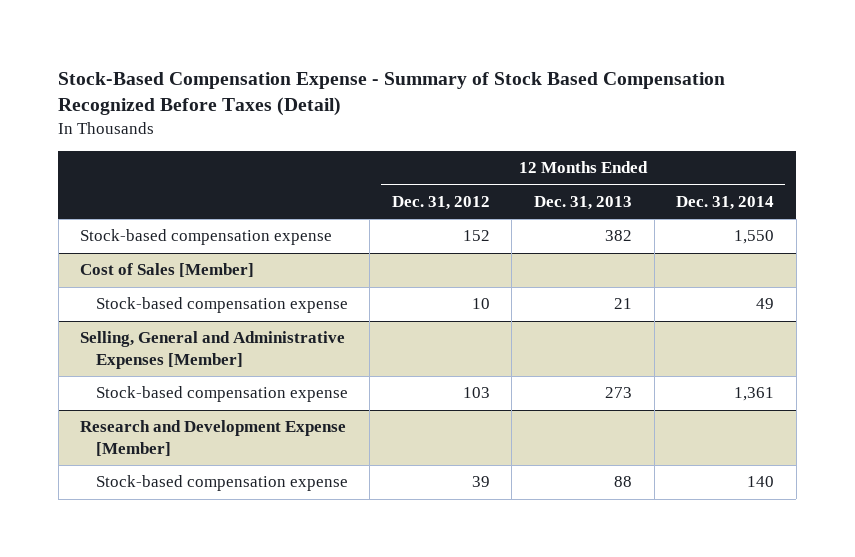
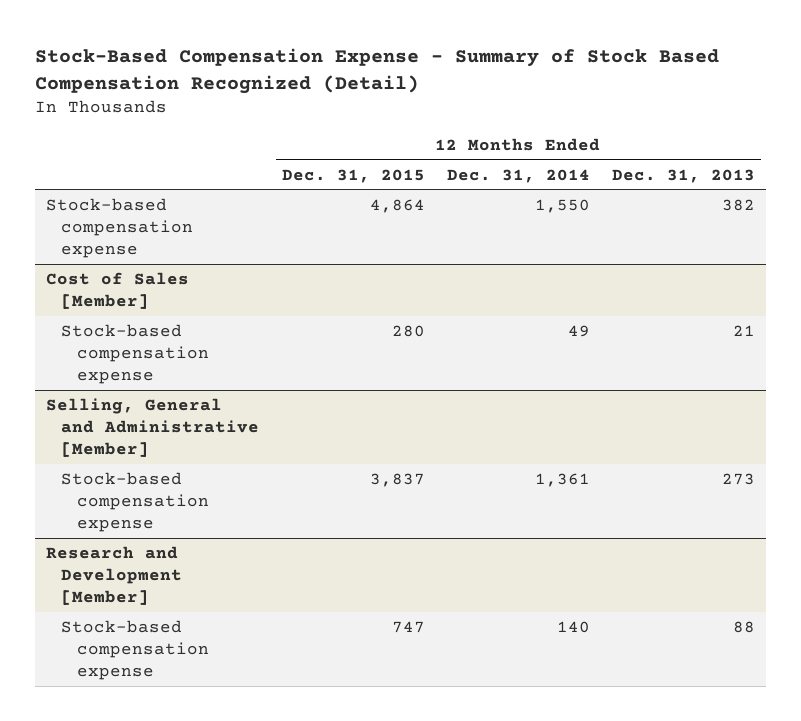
[58,71,726,116] Stock-Based Compensation Expense - Summary of Stock Based Compensation Recognized Before Taxes (Detail) -> [34,47,719,94] Stock-Based Compensation Expense - Summary of Stock Based Compensation Recognized (Detail)
[391,195,490,210] Dec. 31, 2012 -> none
none -> [281,168,425,183] Dec. 31, 2015
[80,331,346,369] Selling, General and Administrative Expenses [Member] -> [45,397,260,458] Selling, General and Administrative [Member]
[80,420,347,456] Research and Development Expense [Member] -> [45,545,183,606] Research and Development [Member]

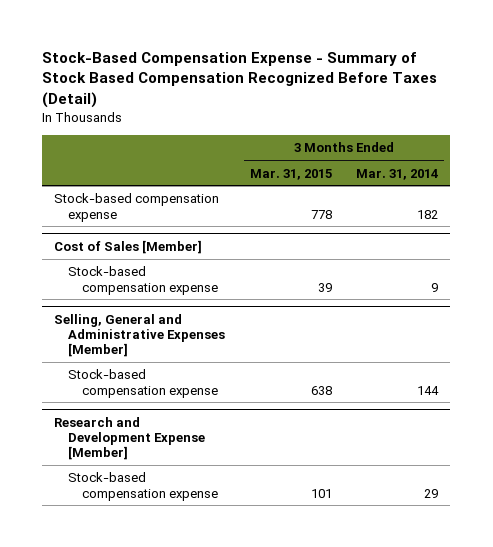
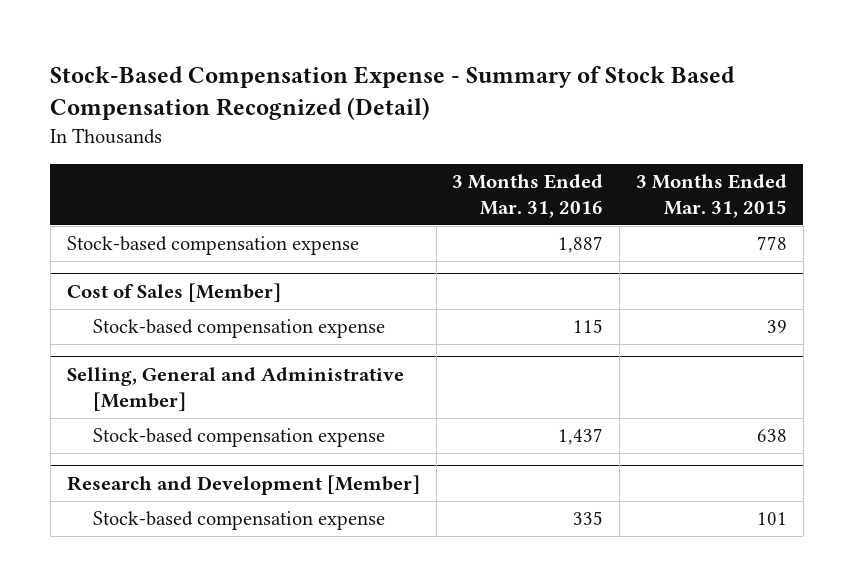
[42,51,438,109] Stock-Based Compensation Expense - Summary of Stock Based Compensation Recognized Before Taxes (Detail) -> [50,65,736,120] Stock-Based Compensation Expense - Summary of Stock Based Compensation Recognized (Detail)
[356,168,439,180] Mar. 31, 2014 -> none
none -> [452,173,604,218] 3 Months Ended Mar. 31, 2016
[54,313,226,358] Selling, General and Administrative Expenses [Member] -> [66,367,404,411] Selling, General and Administrative [Member]
[54,416,206,461] Research and Development Expense [Member] -> [66,475,420,496] Research and Development [Member]

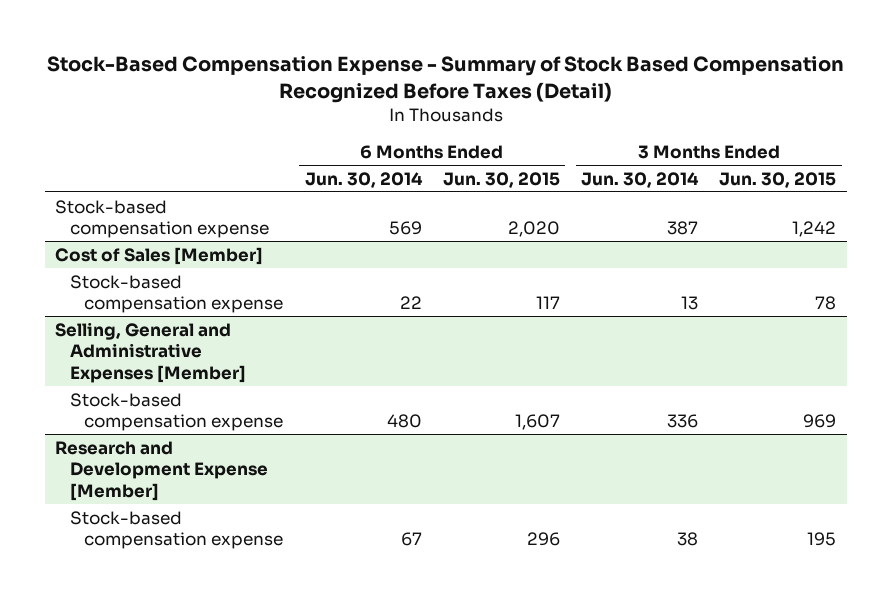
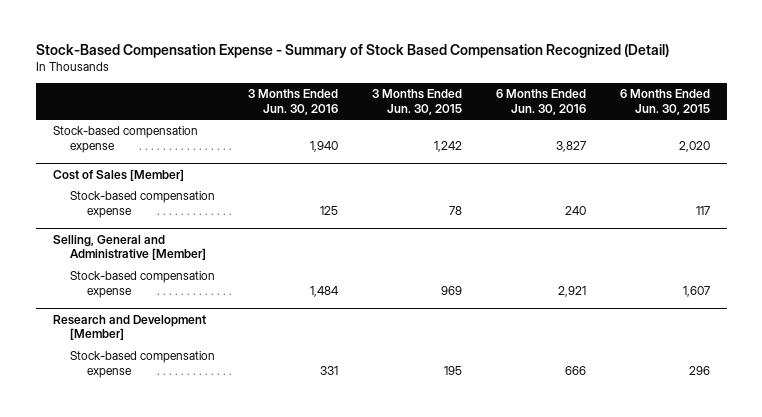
[46,56,844,104] Stock-Based Compensation Expense - Summary of Stock Based Compensation Recognized Before Taxes (Detail) -> [35,43,669,58] Stock-Based Compensation Expense - Summary of Stock Based Compensation Recognized (Detail)
[304,171,423,188] Jun. 30, 2014 -> none
[581,171,700,188] Jun. 30, 2014 -> none
none -> [248,89,339,115] 3 Months Ended Jun. 30, 2016
none -> [495,89,586,115] 6 Months Ended Jun. 30, 2016
[55,321,246,383] Selling, General and Administrative Expenses [Member] -> [52,234,206,260] Selling, General and Administrative [Member]
[55,440,268,501] Research and Development Expense [Member] -> [52,314,206,340] Research and Development [Member]

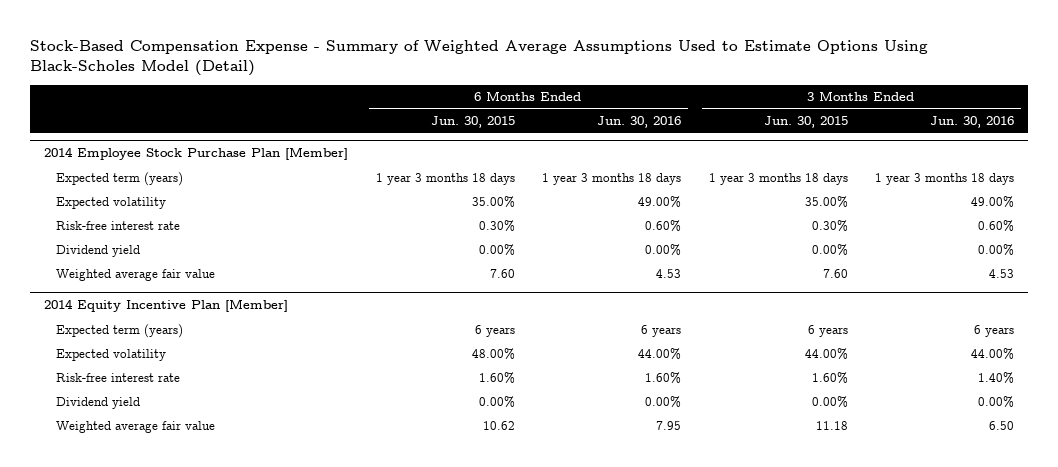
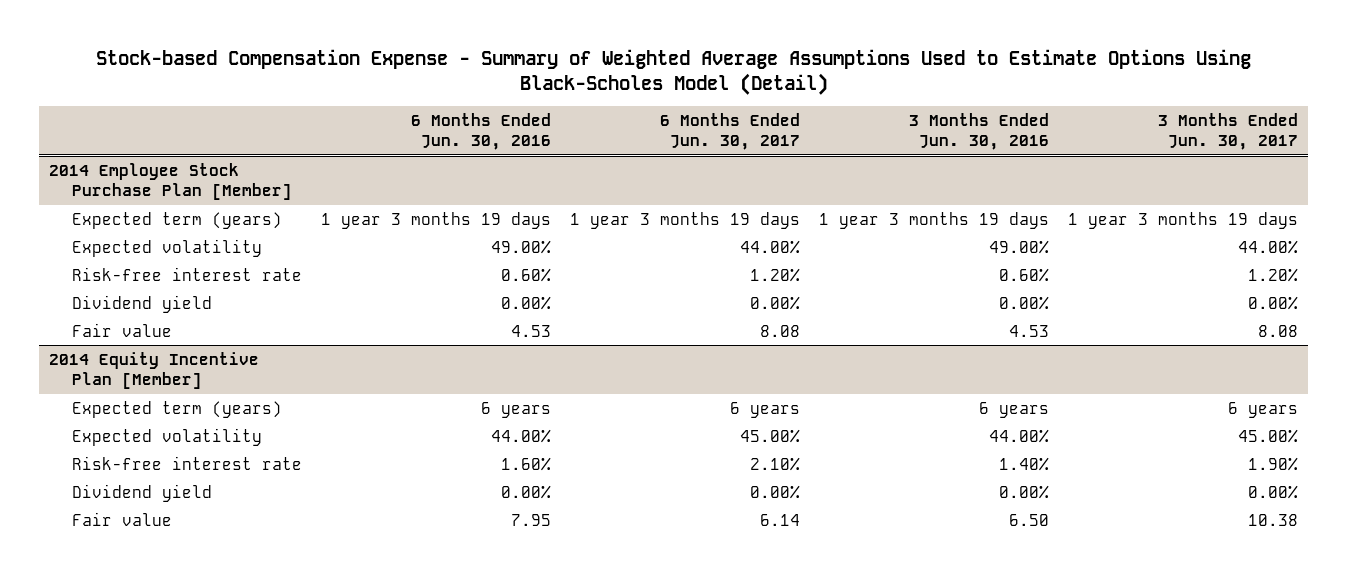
[30,39,929,77] Stock-Based Compensation Expense - Summary of Weighted Average Assumptions Used to Estimate Options Using Black-Scholes Model (Detail) -> [95,48,1251,95] Stock-based Compensation Expense - Summary of Weighted Average Assumptions Used to Estimate Options Using Black-Scholes Model (Detail)
[430,115,515,128] Jun. 30, 2015 -> none
[763,115,848,128] Jun. 30, 2015 -> none
none -> [660,112,801,151] 6 Months Ended Jun. 30, 2017
none -> [1158,112,1299,151] 3 Months Ended Jun. 30, 2017
[542,172,682,185] 1 year 3 months 18 days -> [321,211,552,229] 1 year 3 months 19 days
[875,172,1015,185] 1 year 3 months 18 days -> [819,211,1050,229] 1 year 3 months 19 days
[55,268,215,281] Weighted average fair value -> [72,322,173,337] Fair value
[55,420,215,433] Weighted average fair value -> [72,511,173,526] Fair value

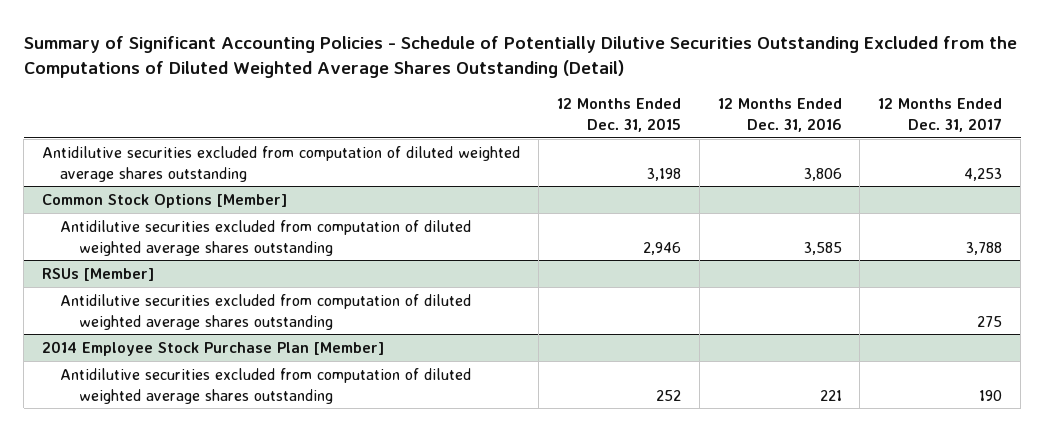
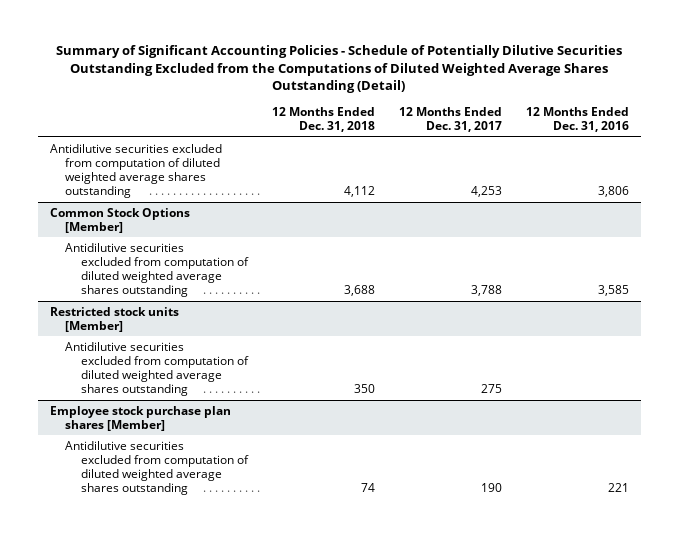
[556,98,681,132] 12 Months Ended Dec. 31, 2015 -> none
none -> [271,107,375,133] 12 Months Ended Dec. 31, 2018
[41,267,154,281] RSUs [Member] -> [49,306,179,332] Restricted stock units [Member]
[41,340,384,356] 2014 Employee Stock Purchase Plan [Member] -> [49,405,231,431] Employee stock purchase plan shares [Member]

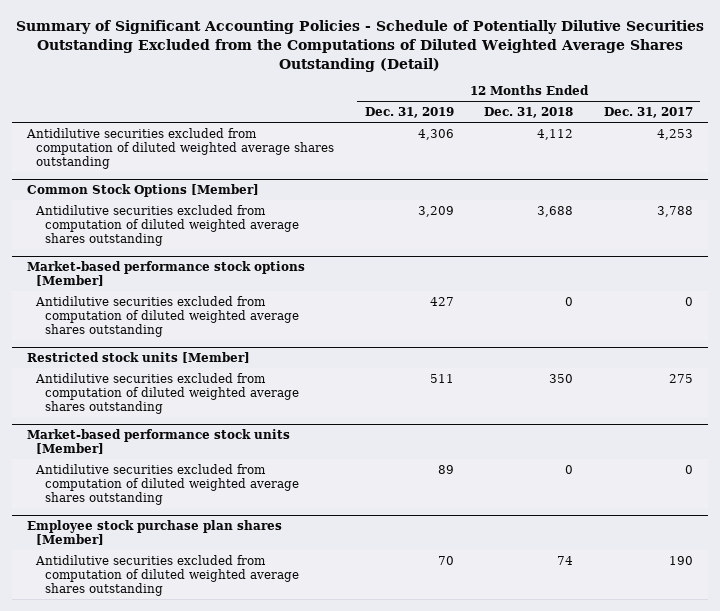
[525,107,629,133] 12 Months Ended Dec. 31, 2016 -> none
none -> [364,107,454,119] Dec. 31, 2019
none -> [27,260,306,286] Market-based performance stock options [Member]
none -> [35,295,300,337] Antidilutive securities excluded from computation of diluted weighted average shares outstanding
none -> [27,428,291,454] Market-based performance stock units [Member]
none -> [35,463,300,505] Antidilutive securities excluded from computation of diluted weighted average shares outstanding

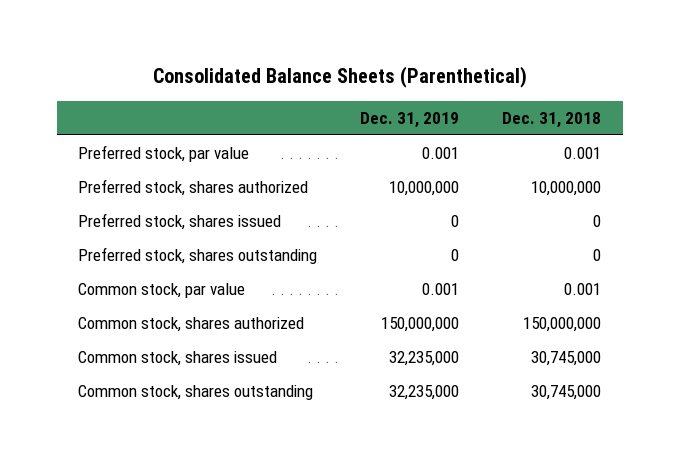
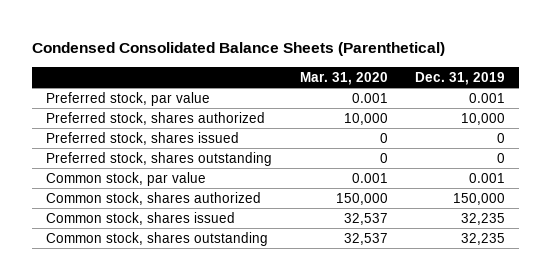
[152,66,527,89] Consolidated Balance Sheets (Parenthetical) -> [32,42,446,57] Condensed Consolidated Balance Sheets (Parenthetical)
[502,111,602,128] Dec. 31, 2018 -> none
none -> [299,71,388,85] Mar. 31, 2020
[389,181,460,197] 10,000,000 -> [461,112,506,125] 10,000
[381,317,460,333] 150,000,000 -> [453,192,506,205] 150,000
[389,351,460,367] 32,235,000 -> [461,212,506,225] 32,235
[389,385,460,401] 32,235,000 -> [461,232,506,245] 32,235

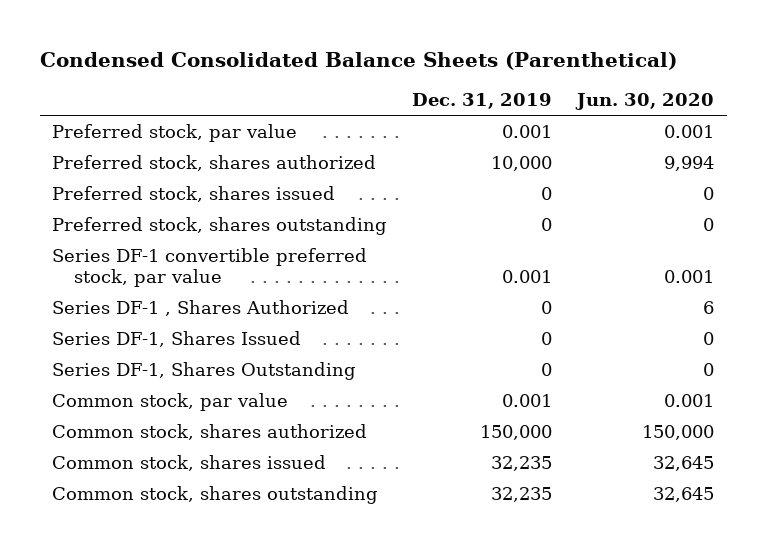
[299,71,388,85] Mar. 31, 2020 -> none
none -> [575,93,715,111] Jun. 30, 2020
none -> [52,247,368,287] Series DF-1 convertible preferred stock, par value
none -> [52,299,350,316] Series DF-1 , Shares Authorized
none -> [52,330,302,347] Series DF-1, Shares Issued
none -> [52,361,357,380] Series DF-1, Shares Outstanding

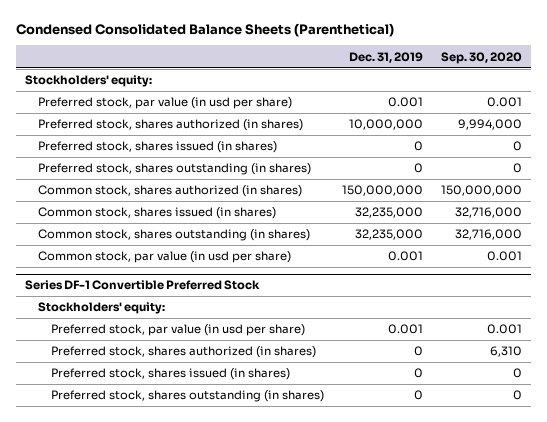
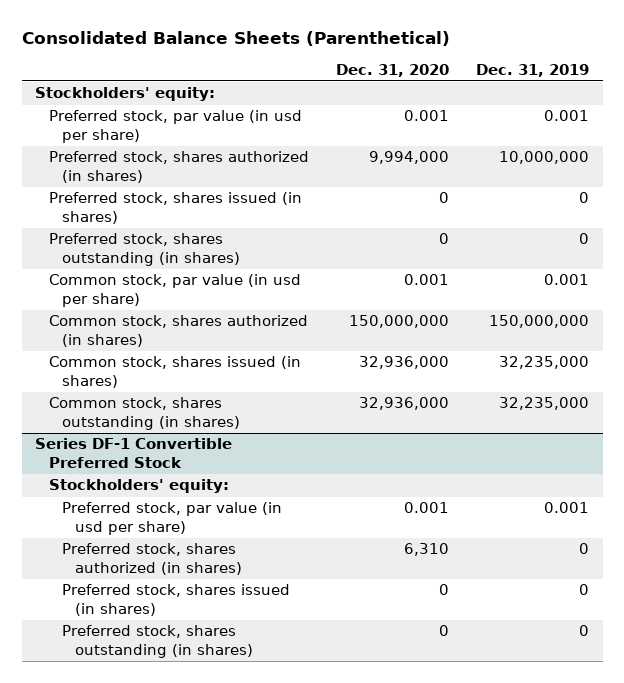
[16,22,395,37] Condensed Consolidated Balance Sheets (Parenthetical) -> [21,30,450,46] Consolidated Balance Sheets (Parenthetical)
[440,51,522,64] Sep. 30, 2020 -> none
none -> [335,63,449,77] Dec. 31, 2020
[38,251,292,264] Common stock, par value (in usd per share) -> [48,274,301,307] Common stock, par value (in usd per share)

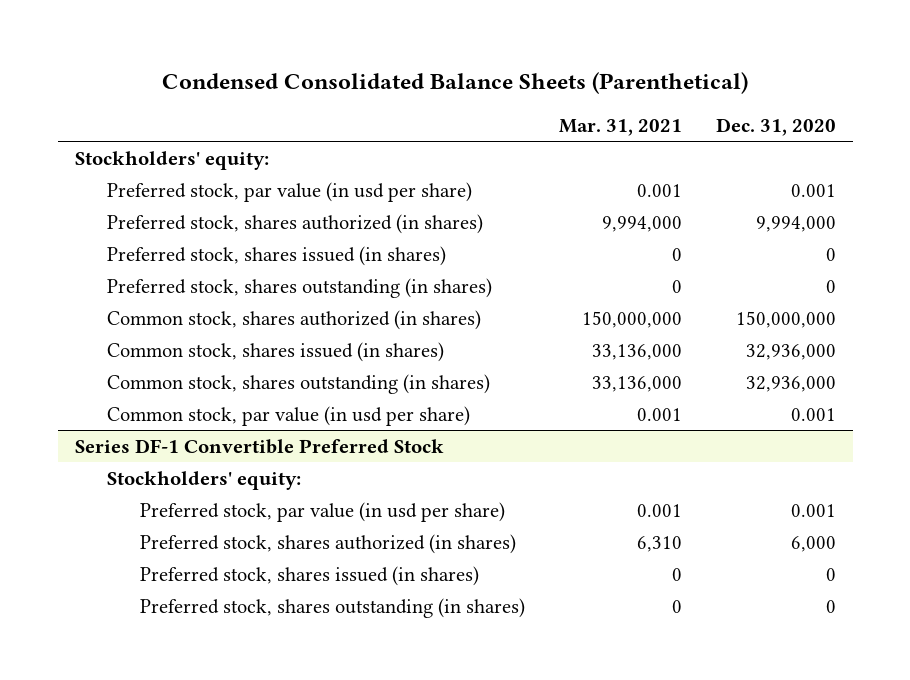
[21,30,450,46] Consolidated Balance Sheets (Parenthetical) -> [162,72,749,95] Condensed Consolidated Balance Sheets (Parenthetical)
[476,63,590,77] Dec. 31, 2019 -> none
none -> [558,118,682,136] Mar. 31, 2021
[48,274,301,307] Common stock, par value (in usd per share) -> [107,405,471,426] Common stock, par value (in usd per share)
[403,543,449,557] 6,310 -> [790,535,836,552] 6,000

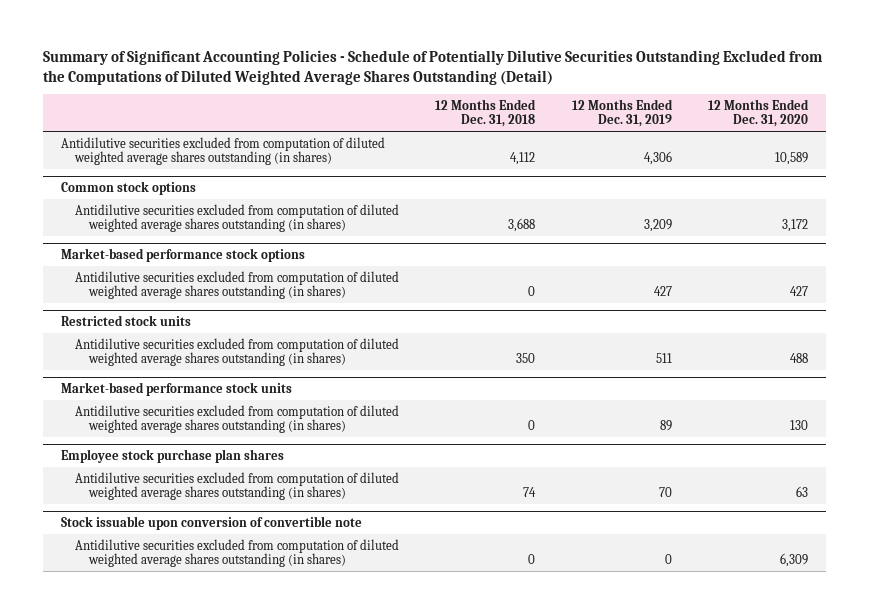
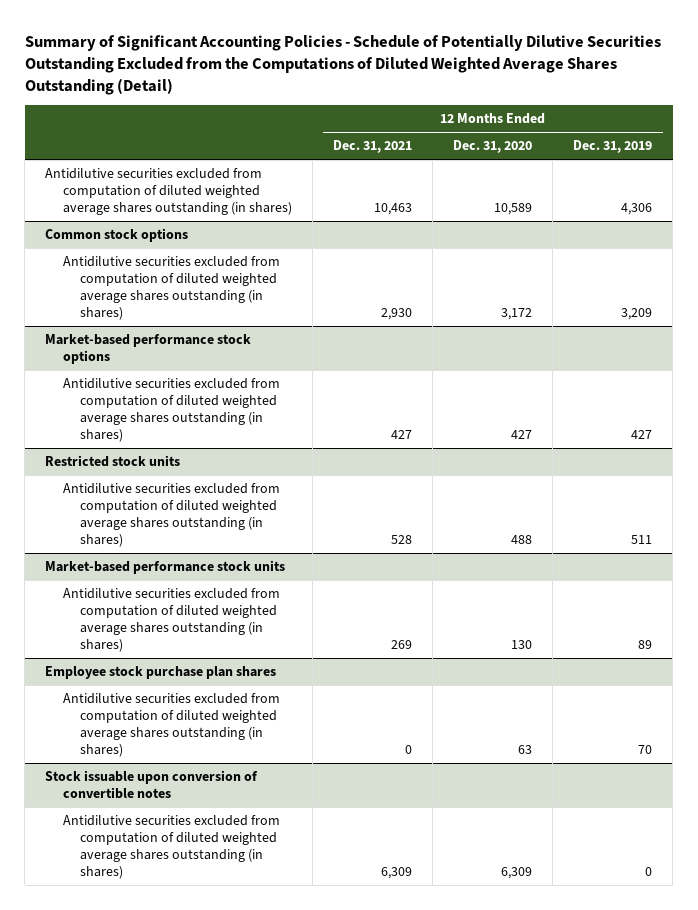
[435,98,537,127] 12 Months Ended Dec. 31, 2018 -> none
none -> [333,140,413,154] Dec. 31, 2021
[61,515,363,530] Stock issuable upon conversion of convertible note -> [45,770,259,800] Stock issuable upon conversion of convertible notes

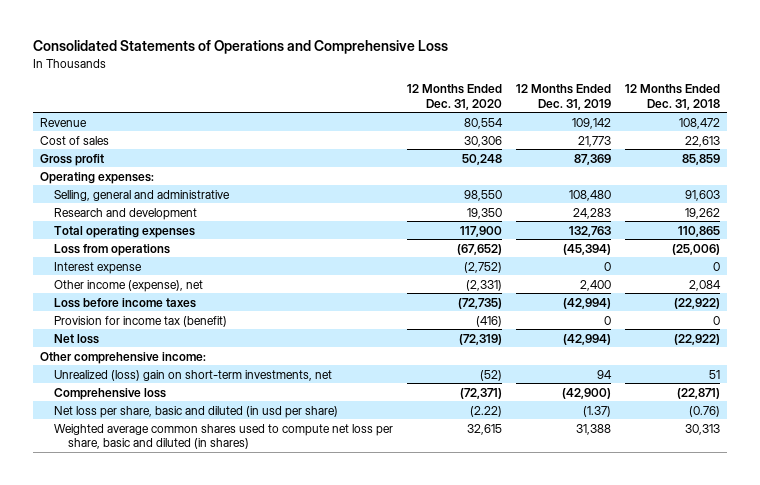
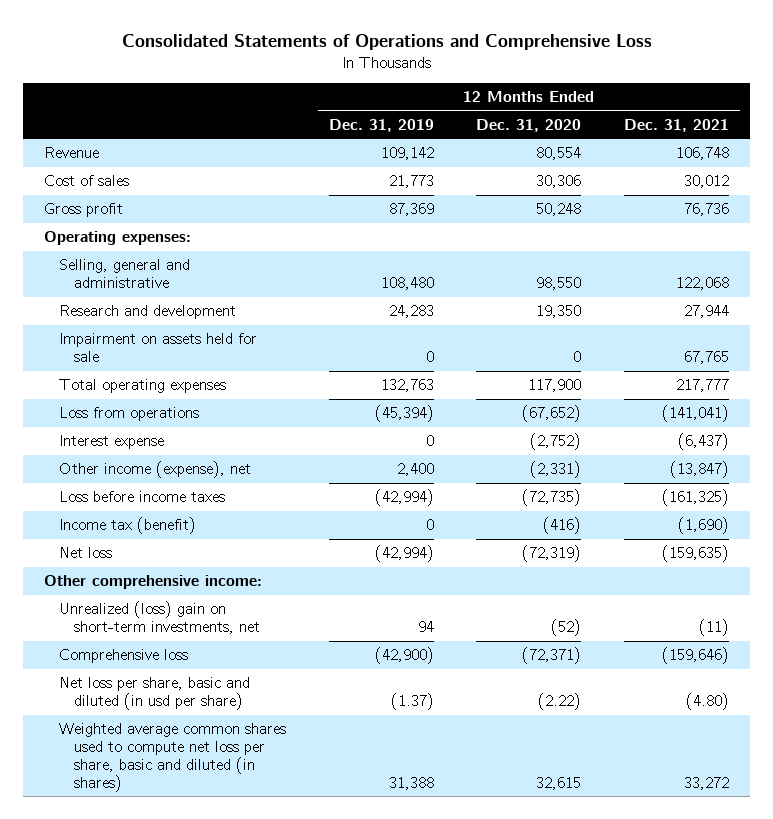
[625,84,721,110] 12 Months Ended Dec. 31, 2018 -> none
none -> [623,118,729,132] Dec. 31, 2021
none -> [58,333,257,363] Impairment on assets held for sale
[53,315,227,327] Provision for income tax (benefit) -> [58,517,196,535] Income tax (benefit)

